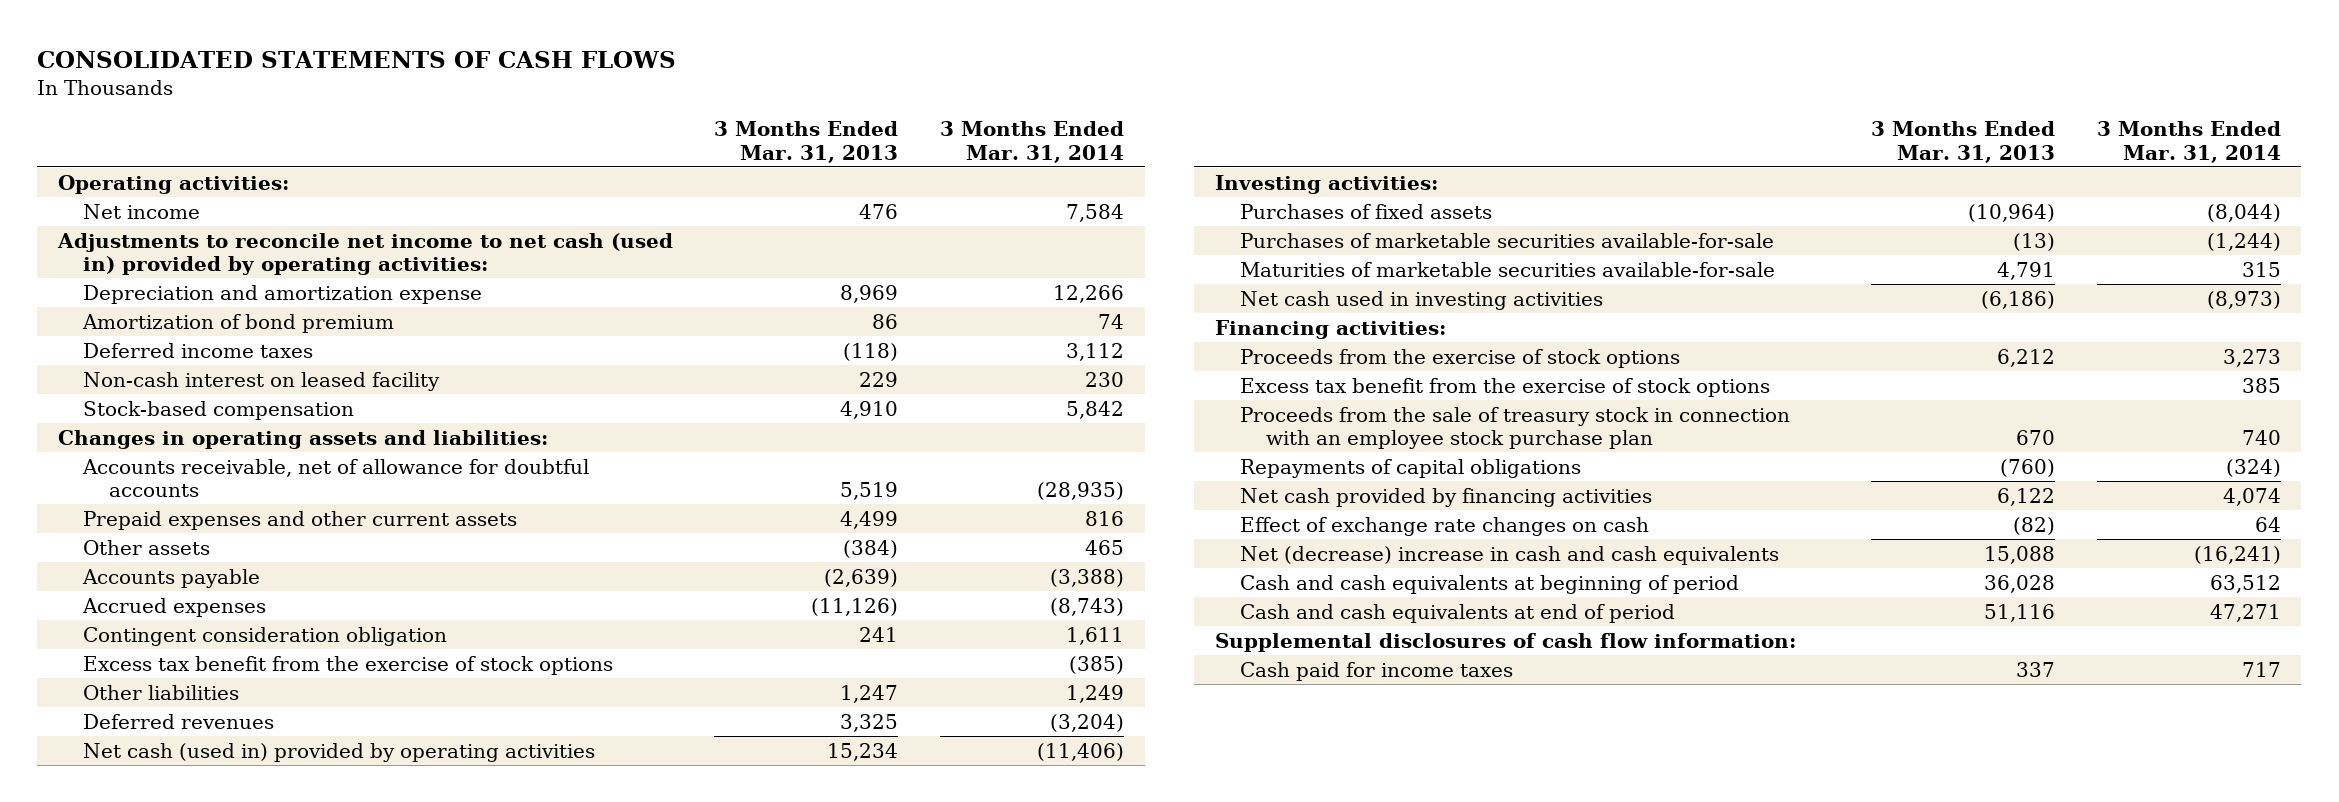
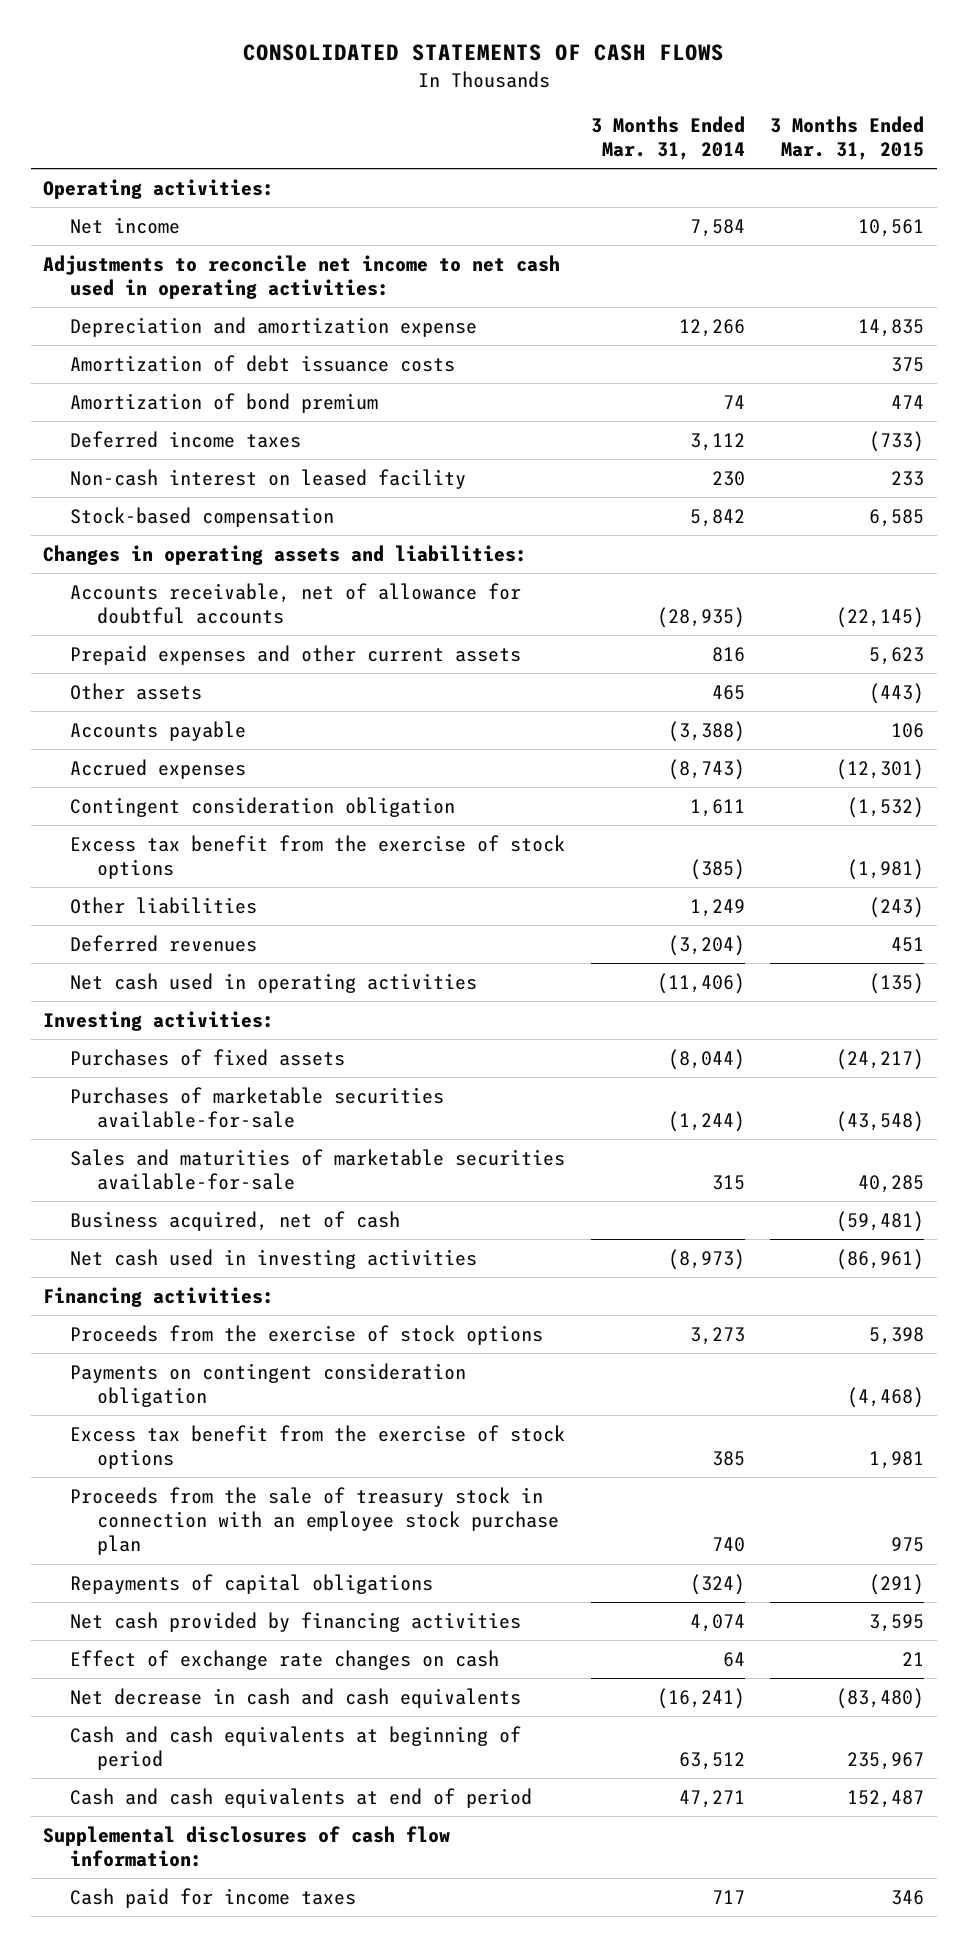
[714,121,899,163] 3 Months Ended Mar. 31, 2013 -> none
none -> [770,115,925,160] 3 Months Ended Mar. 31, 2015
[56,232,673,276] Adjustments to reconcile net income to net cash (used in) provided by operating activities: -> [43,254,561,300] Adjustments to reconcile net income to net cash used in operating activities:
none -> [70,354,456,372] Amortization of debt issuance costs
[83,742,596,762] Net cash (used in) provided by operating activities -> [70,972,478,993] Net cash used in operating activities
[1240,261,1776,277] Maturities of marketable securities available-for-sale -> [70,1148,566,1191] Sales and maturities of marketable securities available-for-sale
none -> [70,1210,401,1231] Business acquired, net of cash
none -> [70,1362,467,1408] Payments on contingent consideration obligation
[1240,545,1780,565] Net (decrease) increase in cash and cash equivalents -> [70,1687,522,1708] Net decrease in cash and cash equivalents

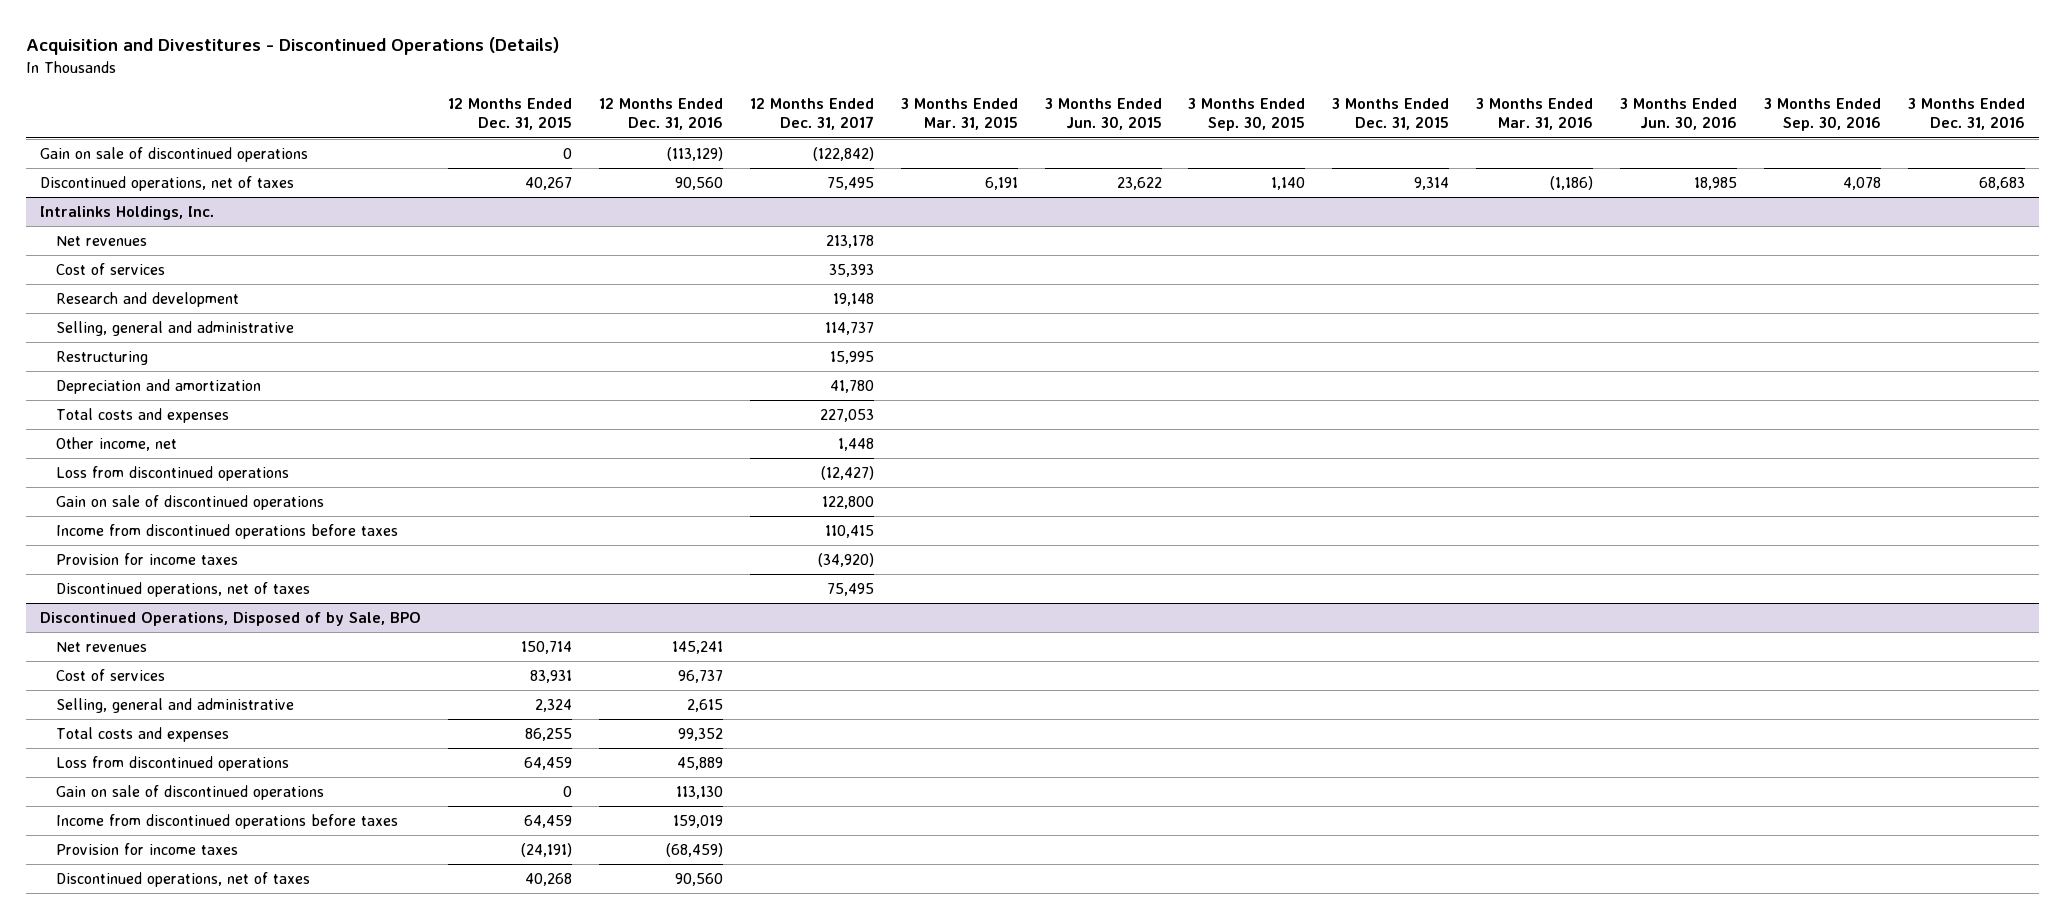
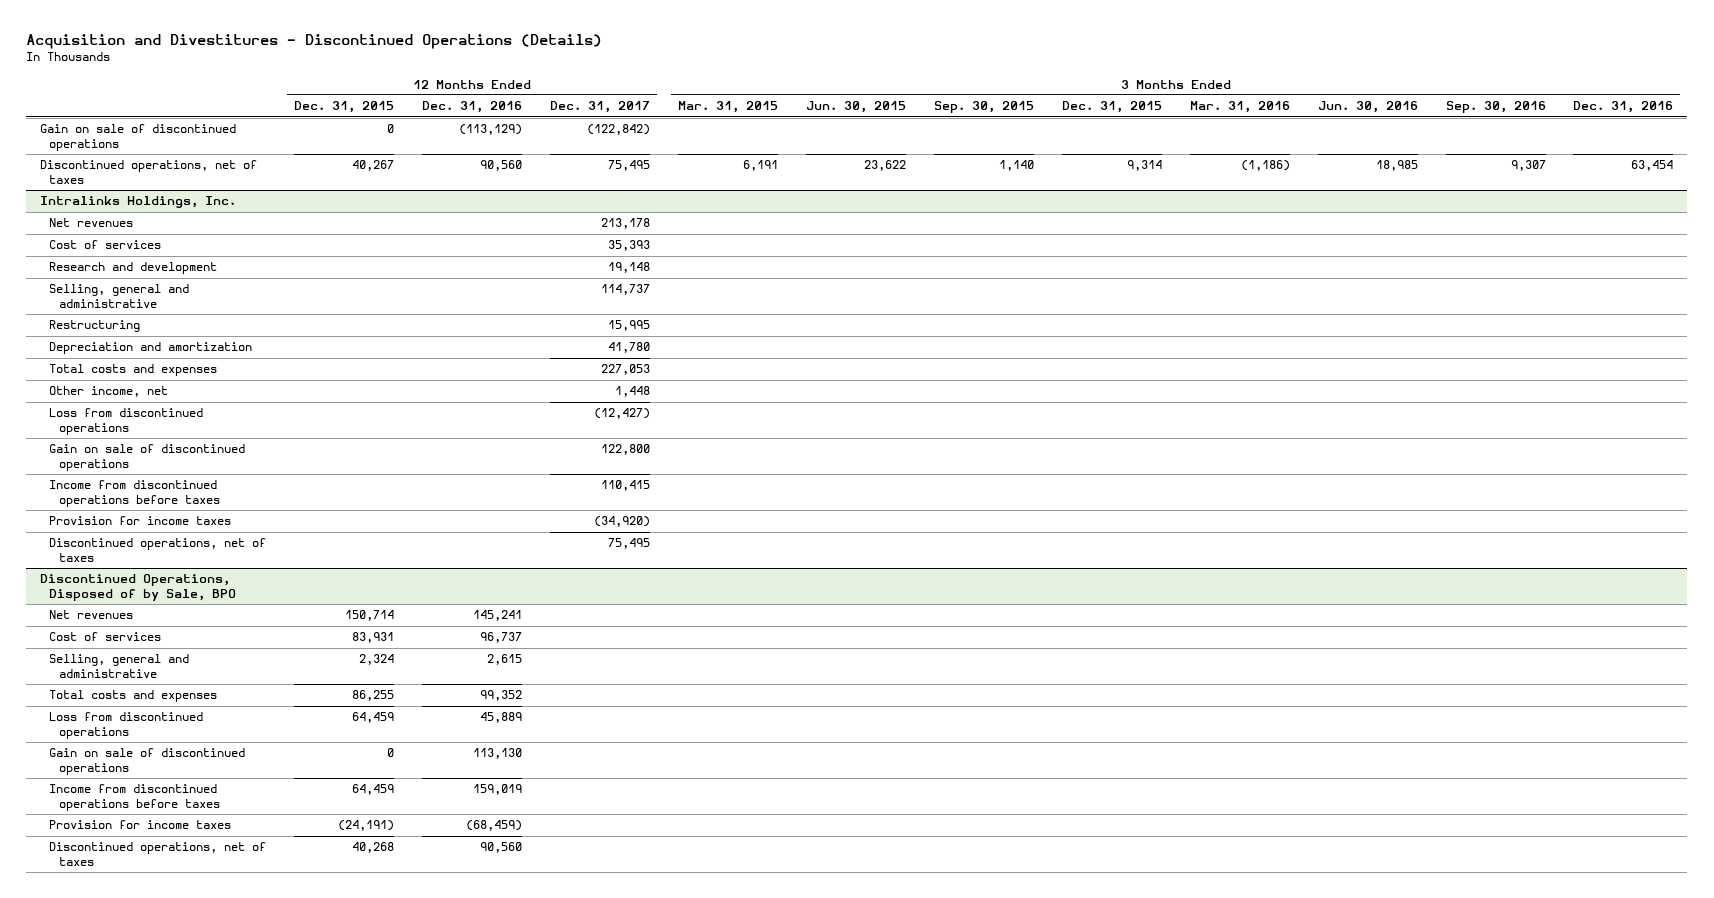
[1843,177,1882,191] 4,078 -> [1510,160,1546,172] 9,307
[1979,177,2026,191] 68,683 -> [1631,160,1674,172] 63,454

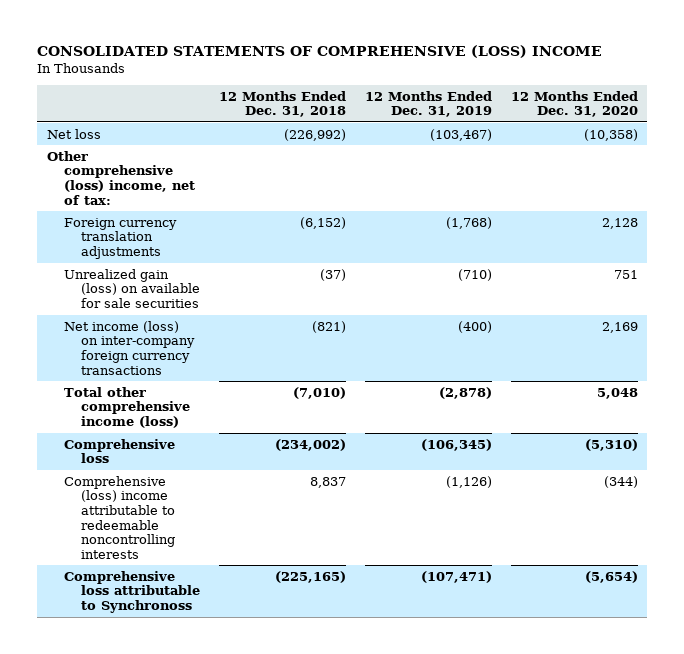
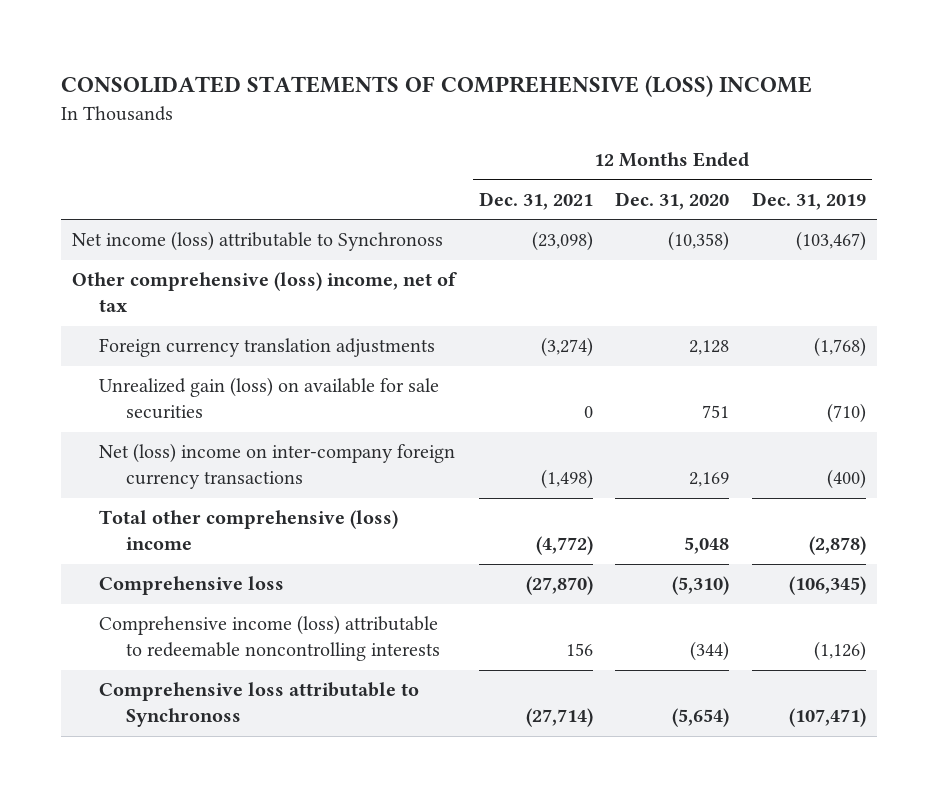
[218,90,346,118] 12 Months Ended Dec. 31, 2018 -> none
none -> [478,192,593,211] Dec. 31, 2021
[46,128,101,139] Net loss -> [72,231,444,252] Net income (loss) attributable to Synchronoss
[46,150,195,205] Other comprehensive (loss) income, net of tax: -> [72,272,458,313] Other comprehensive (loss) income, net of tax
[63,320,195,375] Net income (loss) on inter-company foreign currency transactions -> [99,443,456,490] Net (loss) income on inter-company foreign currency transactions
[63,386,190,428] Total other comprehensive income (loss) -> [99,510,399,551] Total other comprehensive (loss) income
[63,475,175,559] Comprehensive (loss) income attributable to redeemable noncontrolling interests -> [99,615,441,662] Comprehensive income (loss) attributable to redeemable noncontrolling interests

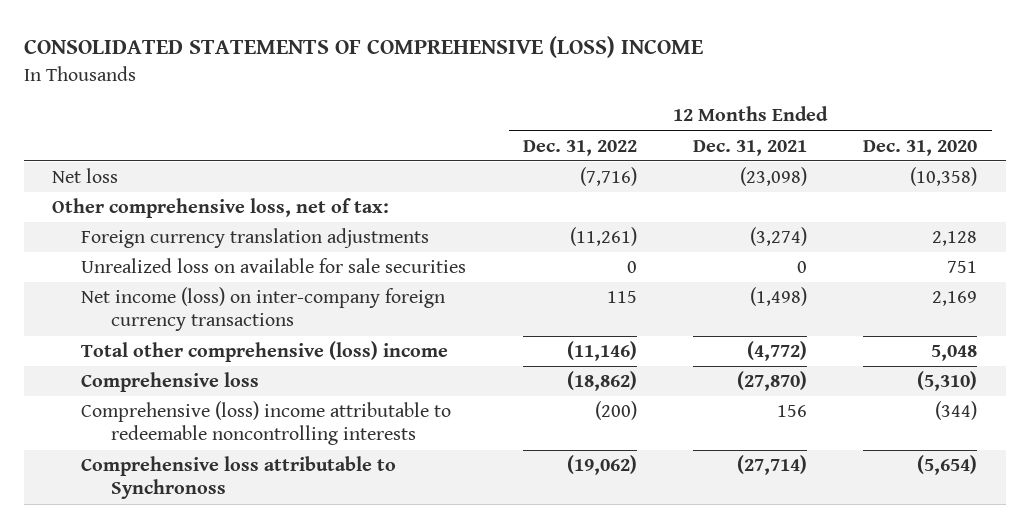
[751,192,866,211] Dec. 31, 2019 -> none
none -> [522,139,637,156] Dec. 31, 2022
[72,231,444,252] Net income (loss) attributable to Synchronoss -> [52,168,119,184] Net loss
[72,272,458,313] Other comprehensive (loss) income, net of tax -> [52,198,390,219] Other comprehensive loss, net of tax:
[99,377,440,420] Unrealized gain (loss) on available for sale securities -> [81,258,467,274] Unrealized loss on available for sale securities
[99,443,456,490] Net (loss) income on inter-company foreign currency transactions -> [81,287,446,332] Net income (loss) on inter-company foreign currency transactions
[99,615,441,662] Comprehensive income (loss) attributable to redeemable noncontrolling interests -> [81,401,452,446] Comprehensive (loss) income attributable to redeemable noncontrolling interests

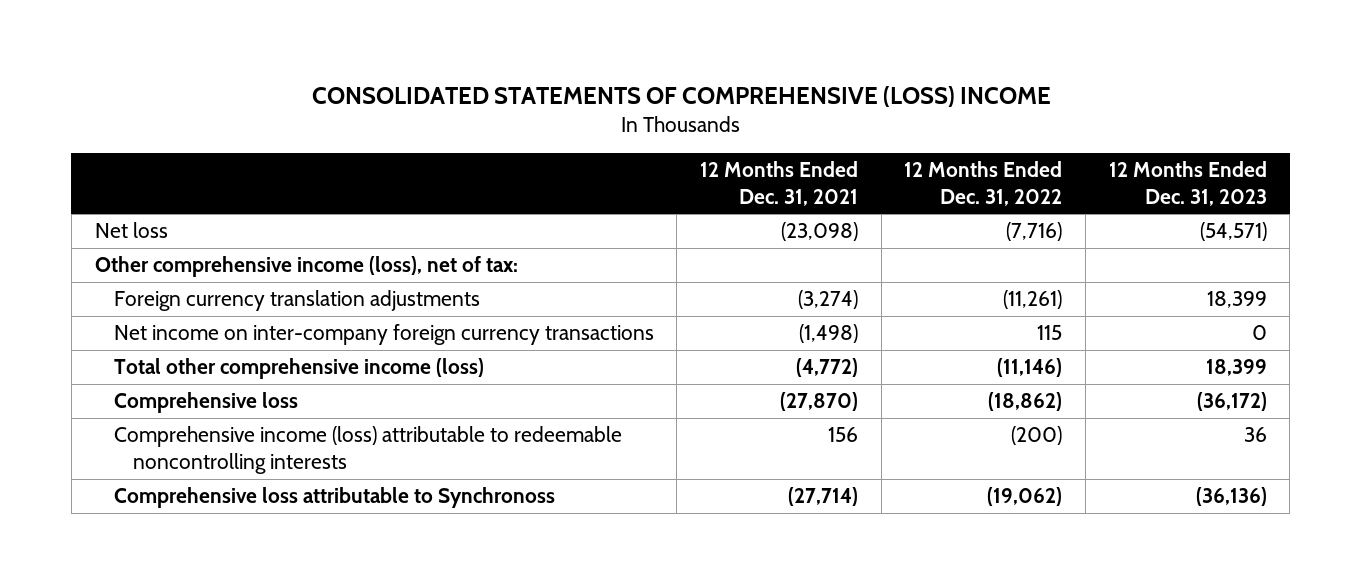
[863,139,978,156] Dec. 31, 2020 -> none
none -> [1108,160,1267,206] 12 Months Ended Dec. 31, 2023
[52,198,390,219] Other comprehensive loss, net of tax: -> [94,256,518,278] Other comprehensive income (loss), net of tax:
[81,258,467,274] Unrealized loss on available for sale securities -> none
[81,287,446,332] Net income (loss) on inter-company foreign currency transactions -> [113,324,654,346] Net income on inter-company foreign currency transactions
[81,341,449,363] Total other comprehensive (loss) income -> [113,358,484,380] Total other comprehensive income (loss)
[81,401,452,446] Comprehensive (loss) income attributable to redeemable noncontrolling interests -> [113,426,622,475] Comprehensive income (loss) attributable to redeemable noncontrolling interests

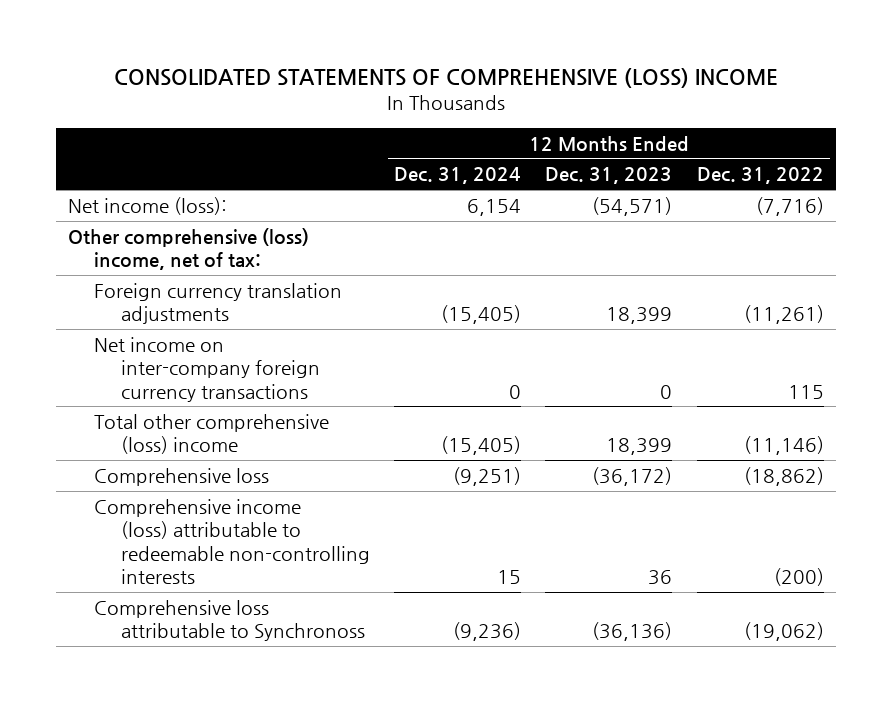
[700,160,859,206] 12 Months Ended Dec. 31, 2021 -> none
none -> [394,167,522,185] Dec. 31, 2024
[94,222,168,239] Net loss -> [68,196,228,215] Net income (loss):
[94,256,518,278] Other comprehensive income (loss), net of tax: -> [68,227,310,271] Other comprehensive (loss) income, net of tax:
[113,358,484,380] Total other comprehensive income (loss) -> [94,413,330,455] Total other comprehensive (loss) income
[113,426,622,475] Comprehensive income (loss) attributable to redeemable noncontrolling interests -> [94,498,370,584] Comprehensive income (loss) attributable to redeemable non-controlling interests

